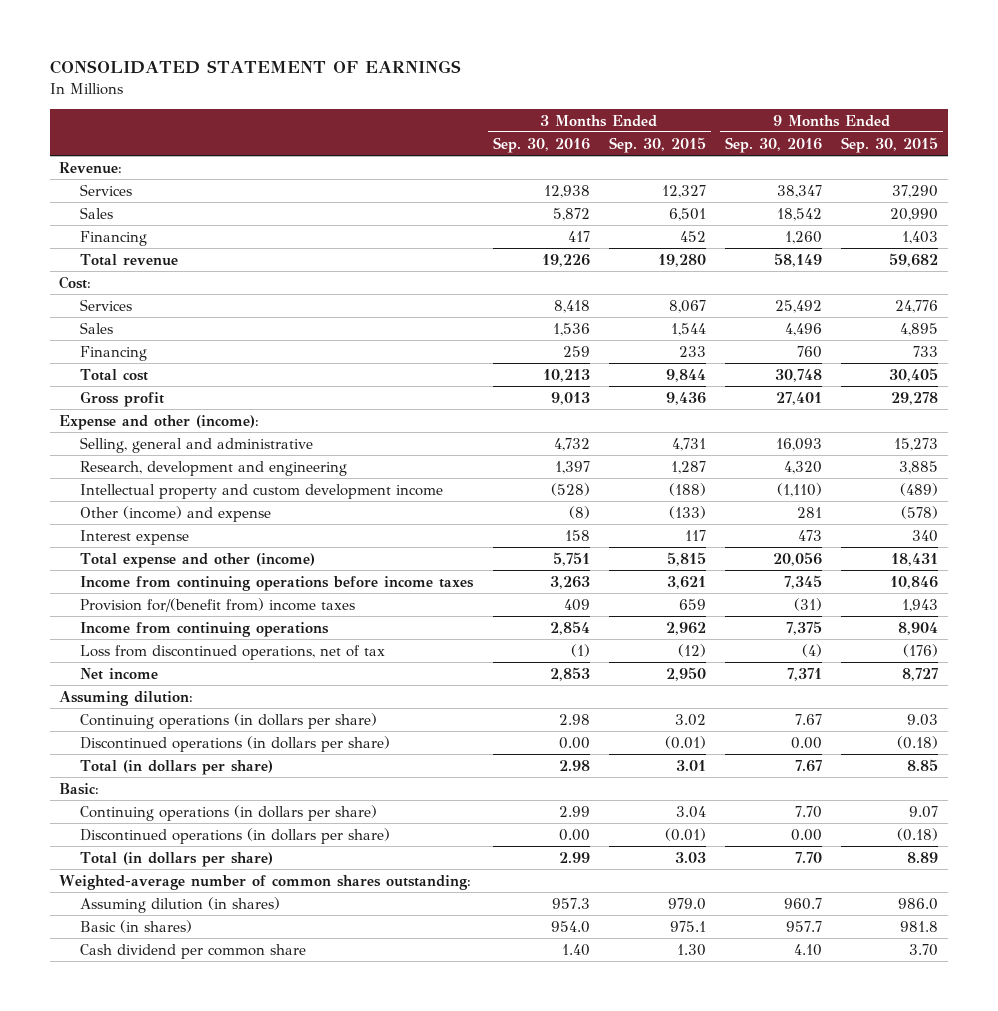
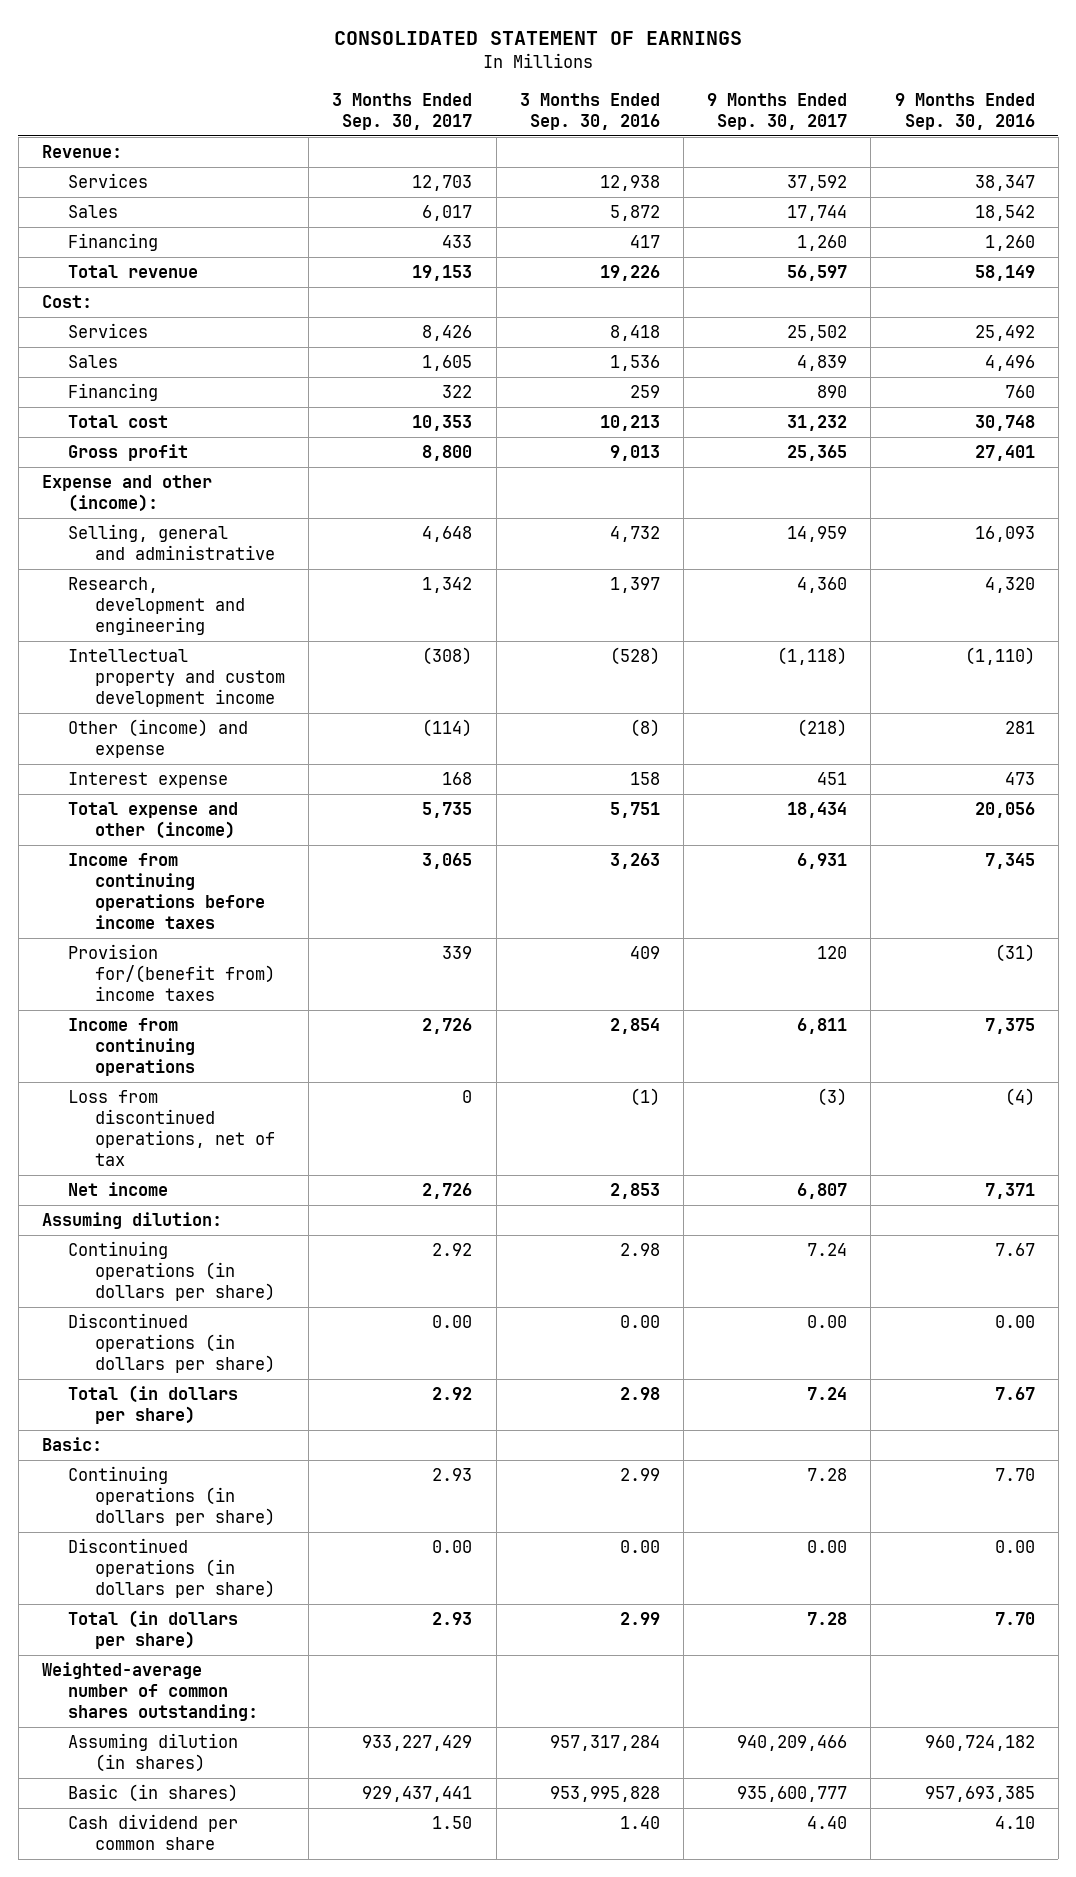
[608,136,706,153] Sep. 30, 2015 -> none
[841,136,939,153] Sep. 30, 2015 -> none
none -> [332,92,473,130] 3 Months Ended Sep. 30, 2017
none -> [707,92,848,130] 9 Months Ended Sep. 30, 2017
[551,897,590,909] 957.3 -> [549,1735,660,1752] 957,317,284
[784,897,823,910] 960.7 -> [924,1735,1035,1752] 960,724,182
[550,920,590,933] 954.0 -> [549,1786,660,1803] 953,995,828
[786,920,823,932] 957.7 -> [924,1786,1035,1803] 957,693,385

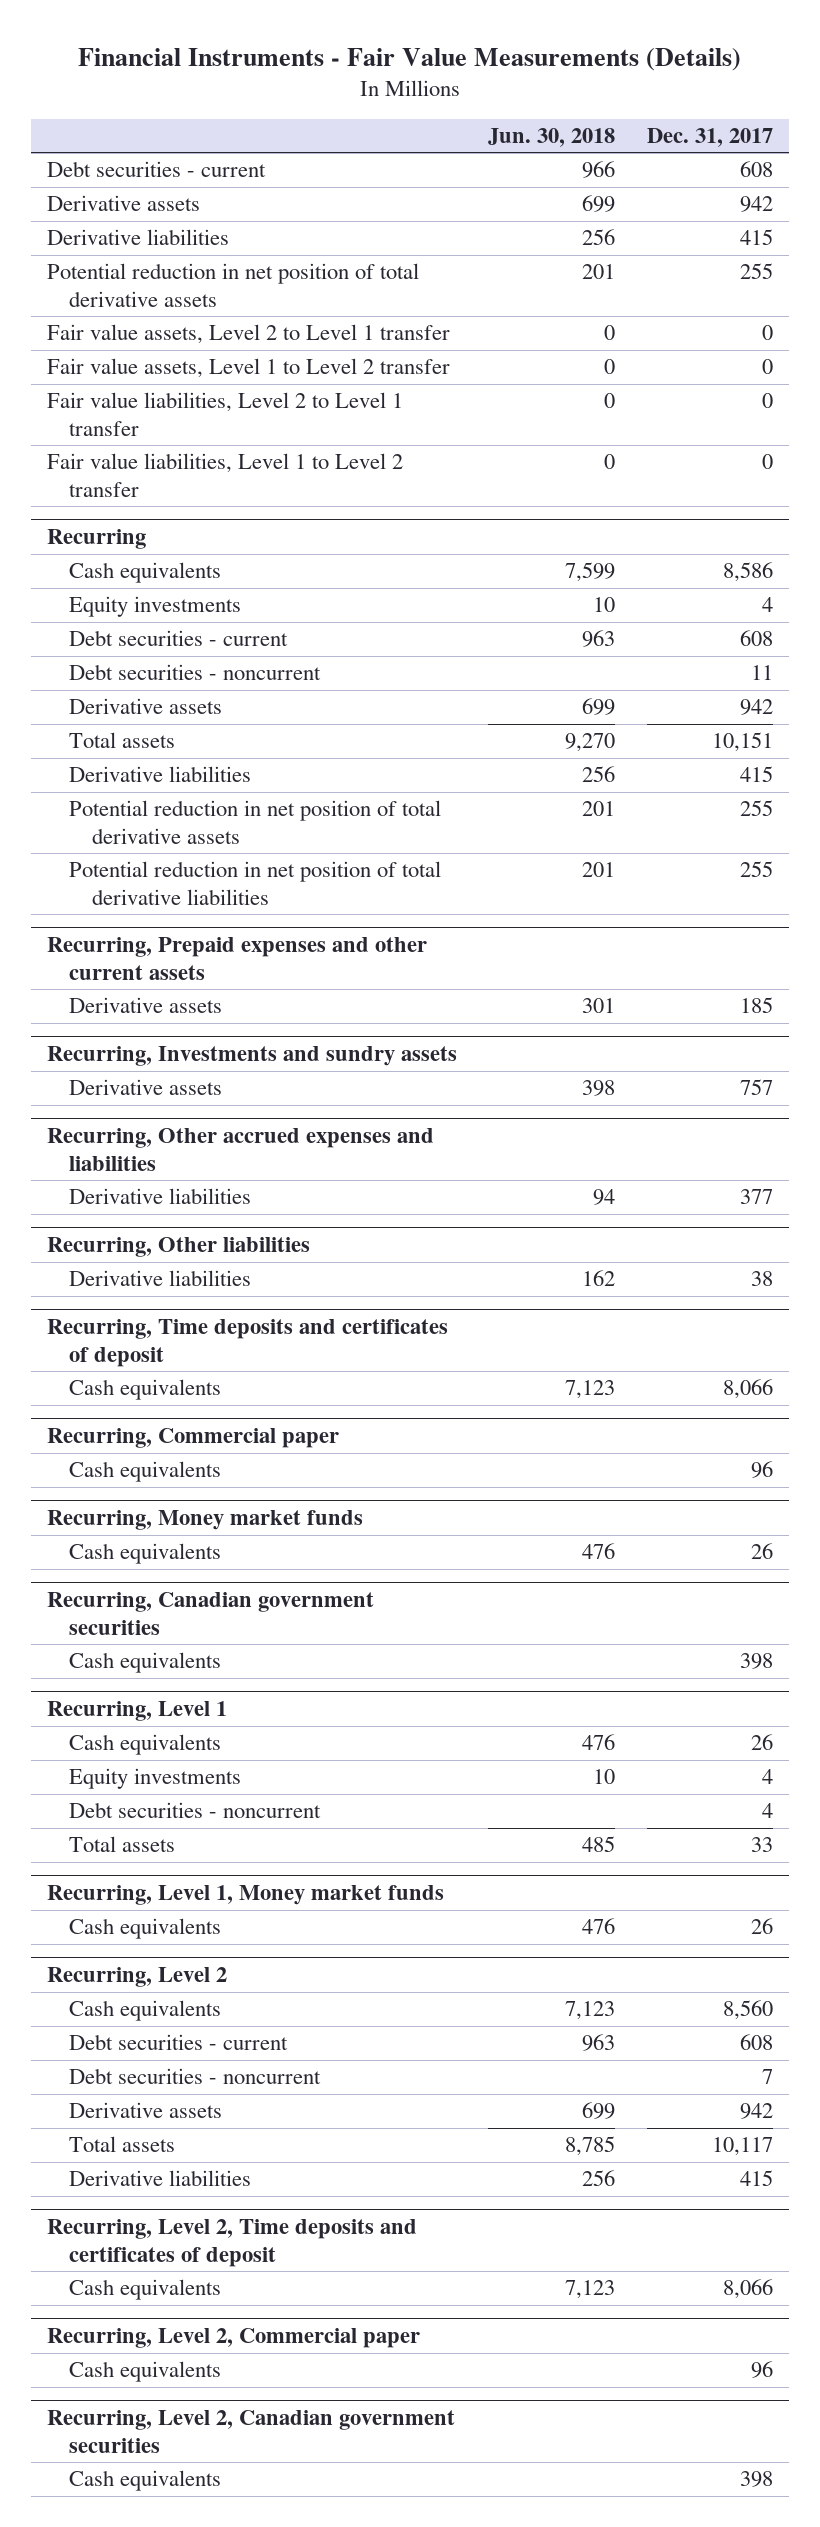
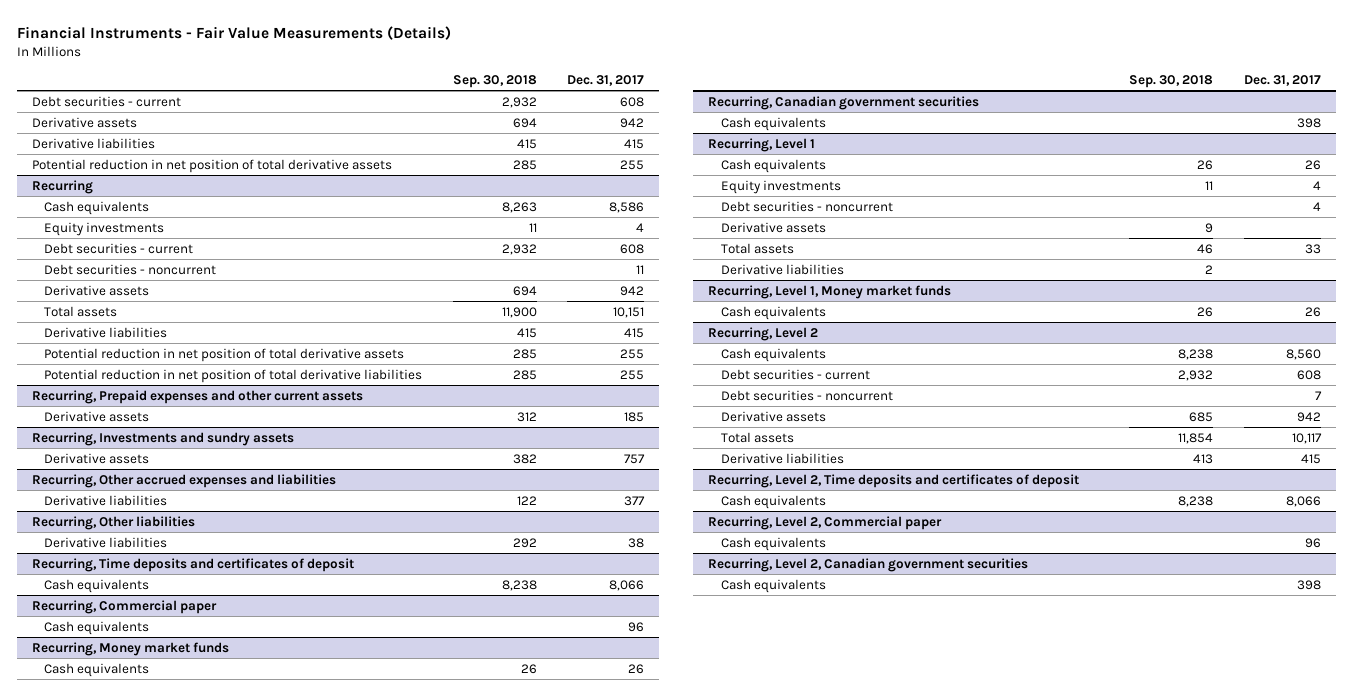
[488,128,616,148] Jun. 30, 2018 -> none
none -> [452,74,537,88] Sep. 30, 2018
[46,324,450,345] Fair value assets, Level 2 to Level 1 transfer -> none
[46,358,450,379] Fair value assets, Level 1 to Level 2 transfer -> none
[46,392,403,436] Fair value liabilities, Level 2 to Level 1 transfer -> none
[46,453,403,497] Fair value liabilities, Level 1 to Level 2 transfer -> none
none -> [720,221,826,233] Derivative assets
none -> [720,263,844,275] Derivative liabilities

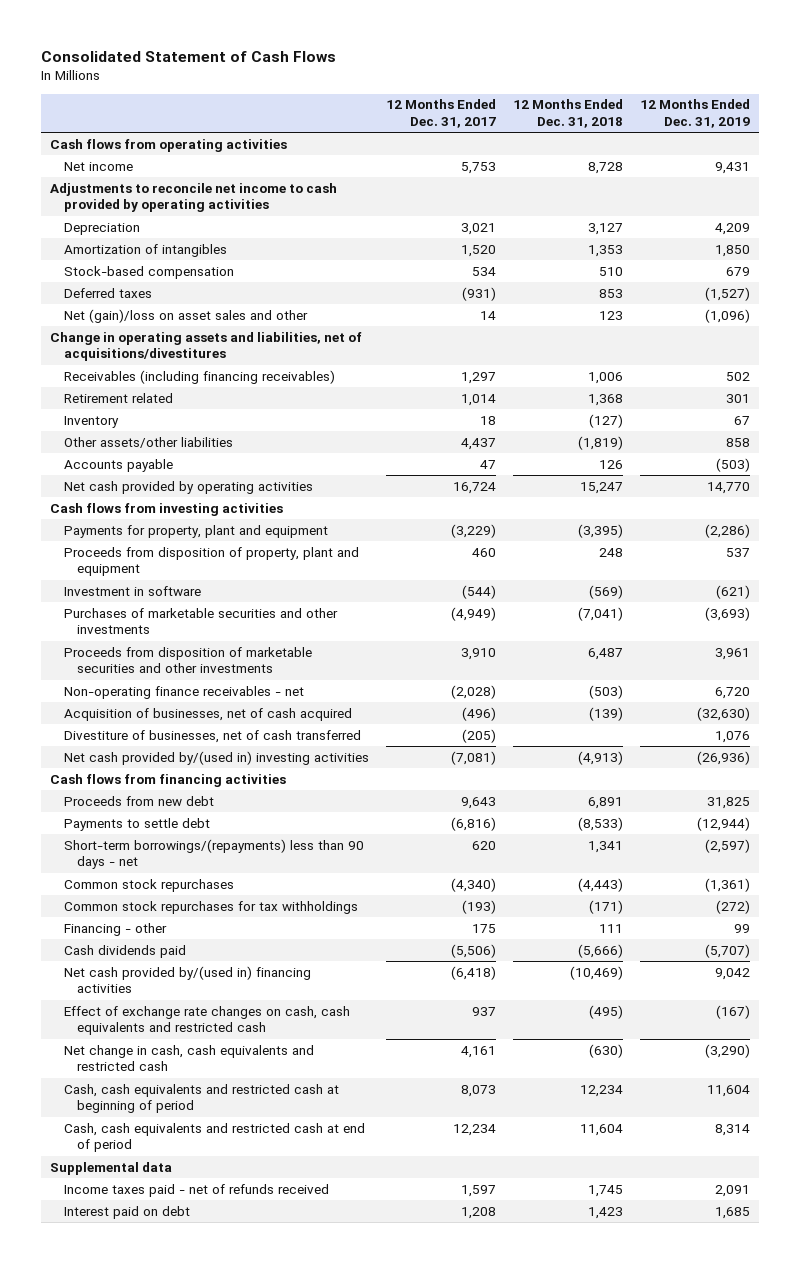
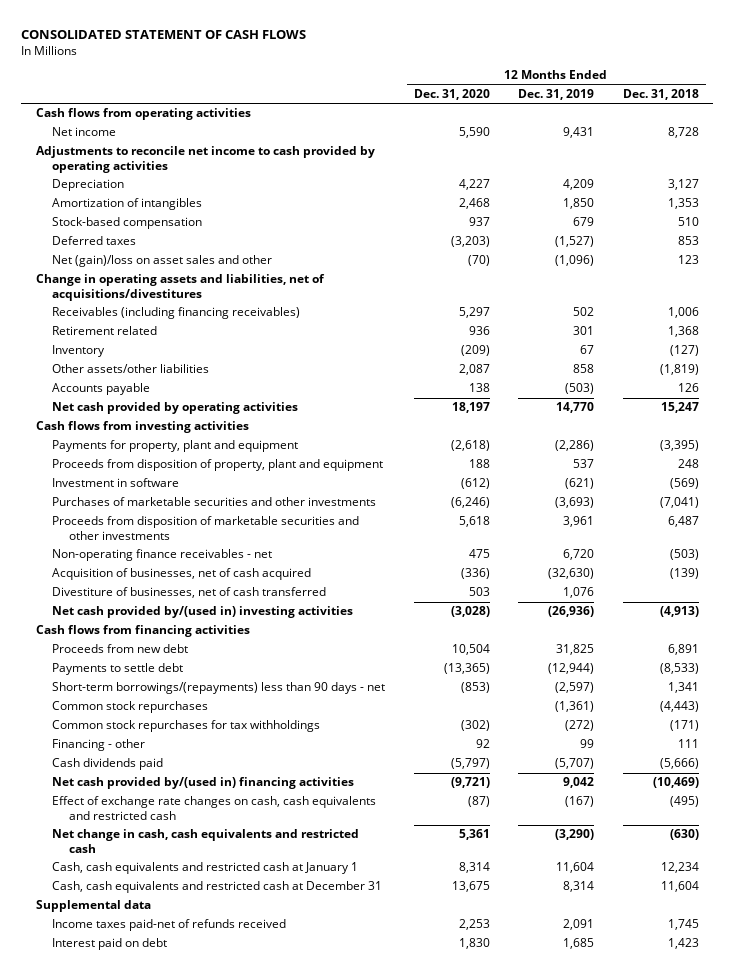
[41,50,337,62] Consolidated Statement of Cash Flows -> [21,30,307,40] CONSOLIDATED STATEMENT OF CASH FLOWS
[385,99,496,128] 12 Months Ended Dec. 31, 2017 -> none
none -> [413,88,490,100] Dec. 31, 2020
[63,1083,339,1114] Cash, cash equivalents and restricted cash at beginning of period -> [52,862,359,875] Cash, cash equivalents and restricted cash at January 1
[63,1122,365,1153] Cash, cash equivalents and restricted cash at end of period -> [52,881,383,894] Cash, cash equivalents and restricted cash at December 31
[63,1183,329,1197] Income taxes paid - net of refunds received -> [52,919,287,932] Income taxes paid-net of refunds received

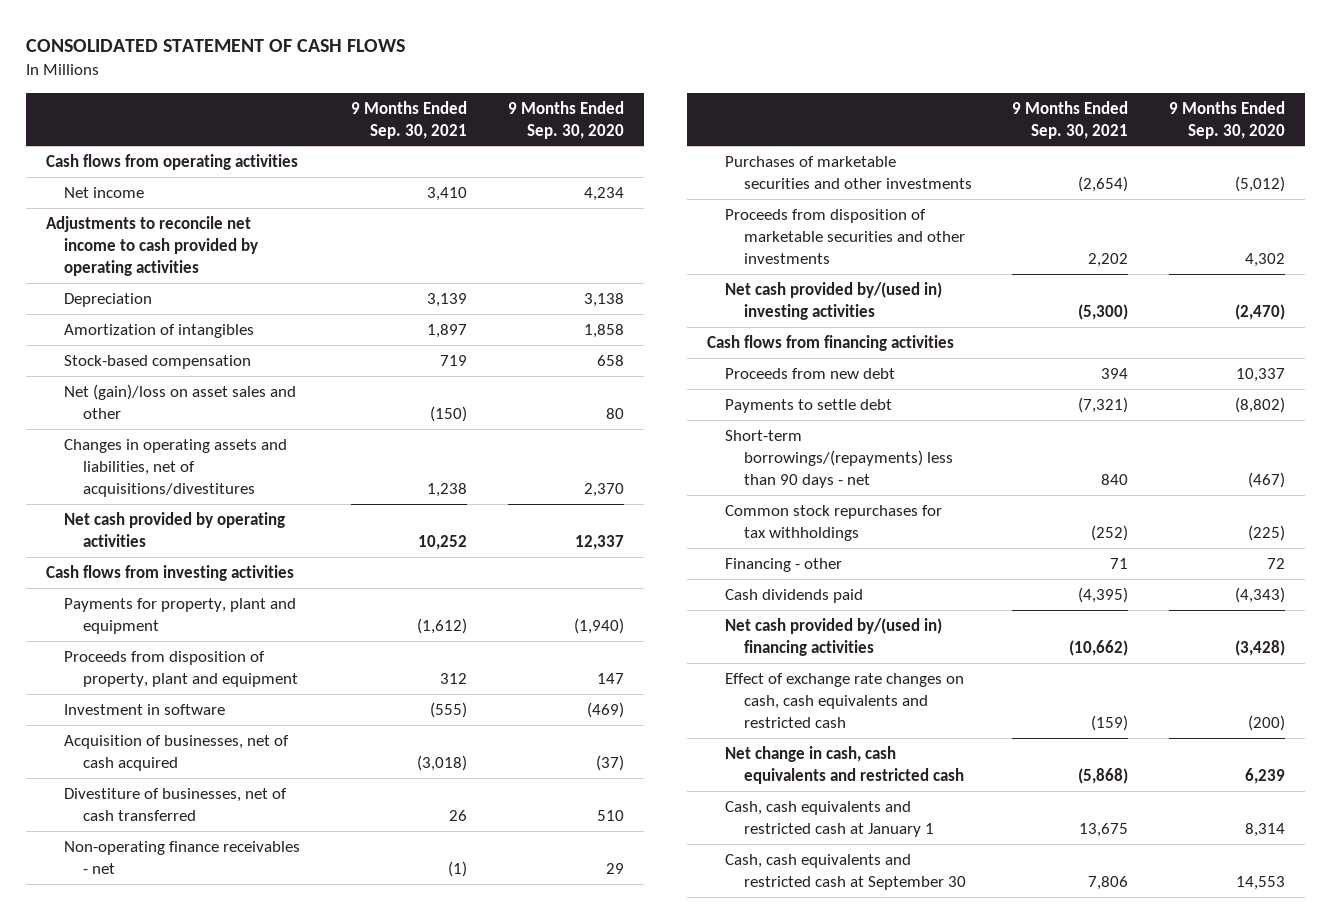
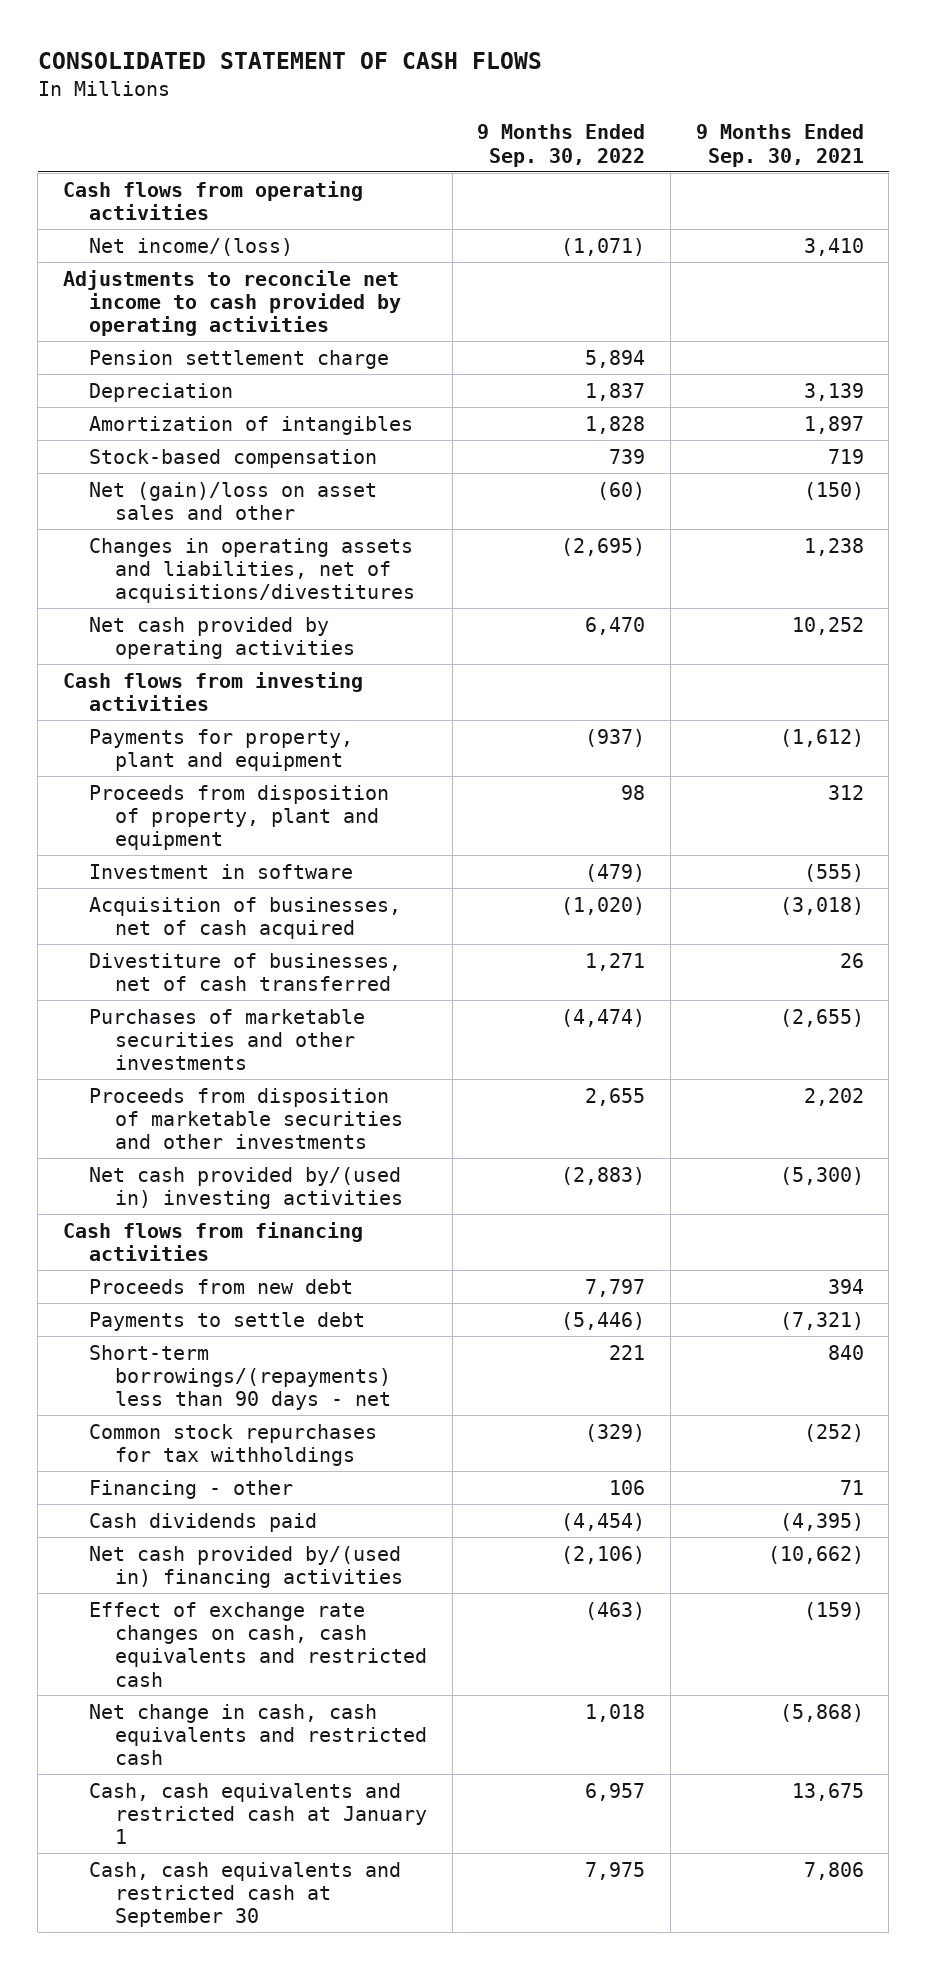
[507,100,624,139] 9 Months Ended Sep. 30, 2020 -> none
none -> [477,124,646,167] 9 Months Ended Sep. 30, 2022
[64,187,145,199] Net income -> [88,237,293,256] Net income/(loss)
none -> [88,349,389,369] Pension settlement charge
[64,841,301,874] Non-operating finance receivables - net -> none
[1078,175,1129,192] (2,654) -> [779,1008,864,1027] (2,655)

